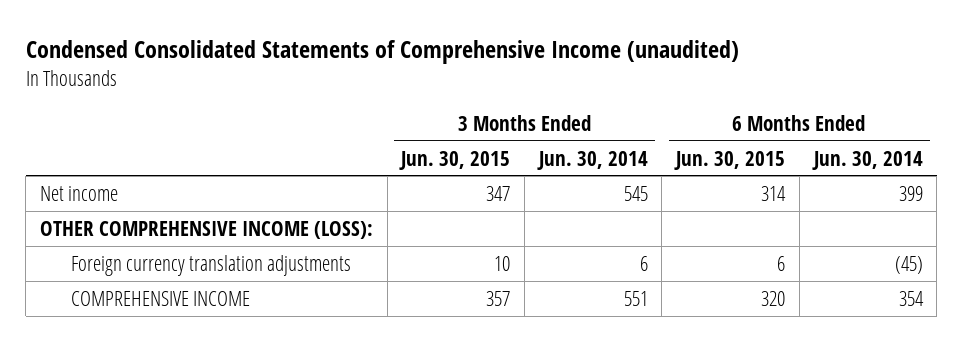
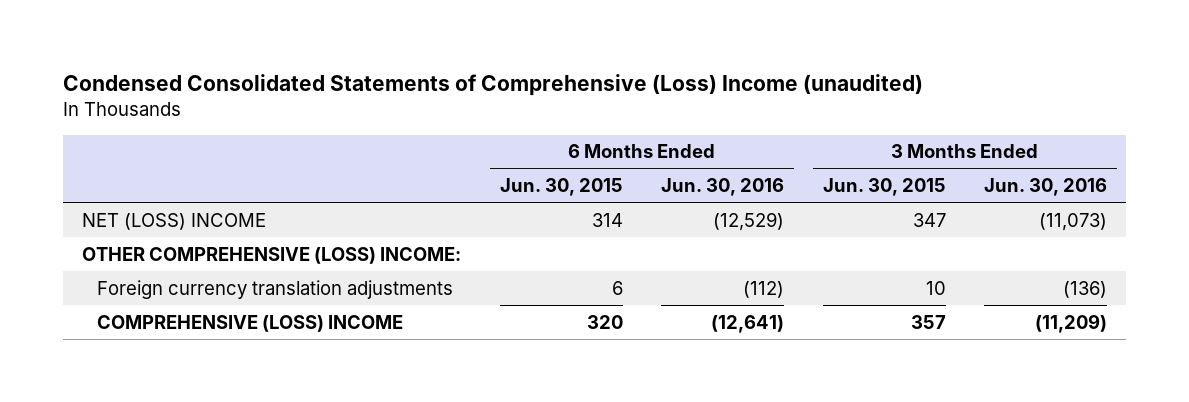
[25,39,739,64] Condensed Consolidated Statements of Comprehensive Income (unaudited) -> [62,74,923,97] Condensed Consolidated Statements of Comprehensive (Loss) Income (unaudited)
[536,150,648,170] Jun. 30, 2014 -> none
[811,150,923,170] Jun. 30, 2014 -> none
none -> [661,177,785,196] Jun. 30, 2016
none -> [983,177,1107,196] Jun. 30, 2016
[39,185,118,201] Net income -> [82,212,267,230] NET (LOSS) INCOME
[39,220,373,239] OTHER COMPREHENSIVE INCOME (LOSS): -> [82,246,462,264] OTHER COMPREHENSIVE (LOSS) INCOME:
[71,290,251,306] COMPREHENSIVE INCOME -> [97,314,404,332] COMPREHENSIVE (LOSS) INCOME

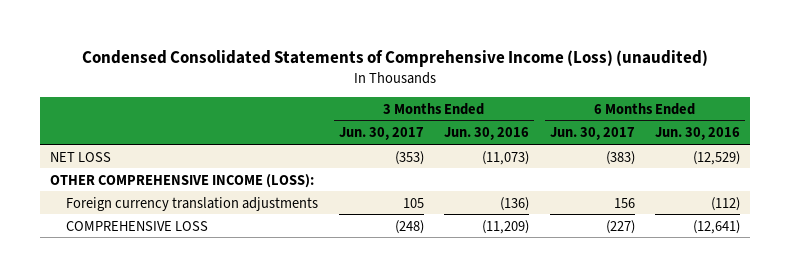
[62,74,923,97] Condensed Consolidated Statements of Comprehensive (Loss) Income (unaudited) -> [82,49,709,67] Condensed Consolidated Statements of Comprehensive Income (Loss) (unaudited)
[499,177,623,196] Jun. 30, 2015 -> none
[822,177,946,196] Jun. 30, 2015 -> none
none -> [338,127,424,141] Jun. 30, 2017
none -> [549,127,635,141] Jun. 30, 2017
[82,212,267,230] NET (LOSS) INCOME -> [50,151,112,162] NET LOSS
[82,246,462,264] OTHER COMPREHENSIVE (LOSS) INCOME: -> [50,173,315,188] OTHER COMPREHENSIVE INCOME (LOSS):
[97,314,404,332] COMPREHENSIVE (LOSS) INCOME -> [66,220,209,231] COMPREHENSIVE LOSS

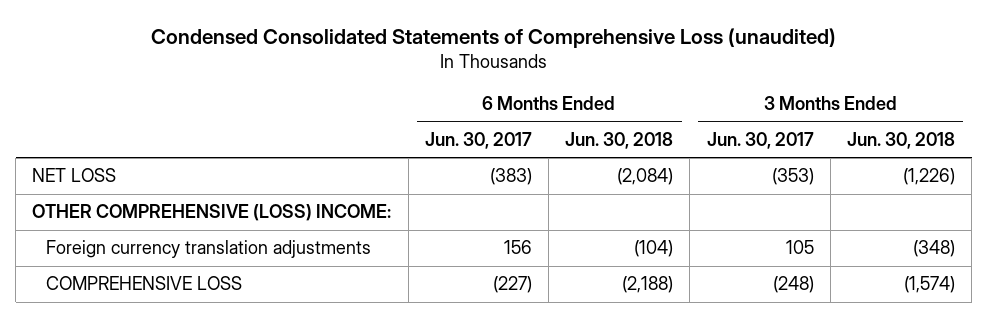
[82,49,709,67] Condensed Consolidated Statements of Comprehensive Income (Loss) (unaudited) -> [150,27,836,48] Condensed Consolidated Statements of Comprehensive Loss (unaudited)
[444,127,530,141] Jun. 30, 2016 -> none
[654,127,740,141] Jun. 30, 2016 -> none
none -> [565,132,674,150] Jun. 30, 2018
none -> [847,132,956,150] Jun. 30, 2018
[50,173,315,188] OTHER COMPREHENSIVE INCOME (LOSS): -> [32,204,392,222] OTHER COMPREHENSIVE (LOSS) INCOME:

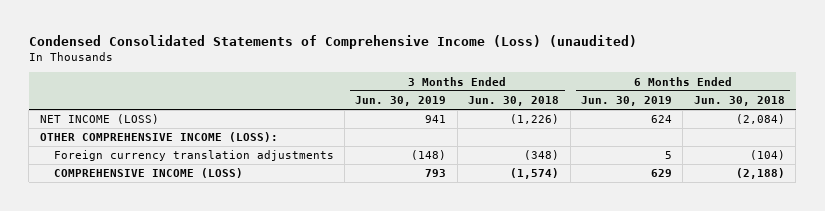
[150,27,836,48] Condensed Consolidated Statements of Comprehensive Loss (unaudited) -> [28,35,637,50] Condensed Consolidated Statements of Comprehensive Income (Loss) (unaudited)
[424,132,532,150] Jun. 30, 2017 -> none
[706,132,814,150] Jun. 30, 2017 -> none
none -> [355,96,447,107] Jun. 30, 2019
none -> [580,96,672,107] Jun. 30, 2019
[32,168,117,183] NET LOSS -> [39,114,159,125] NET INCOME (LOSS)
[32,204,392,222] OTHER COMPREHENSIVE (LOSS) INCOME: -> [39,132,278,143] OTHER COMPREHENSIVE INCOME (LOSS):
[45,276,242,291] COMPREHENSIVE LOSS -> [53,168,243,179] COMPREHENSIVE INCOME (LOSS)

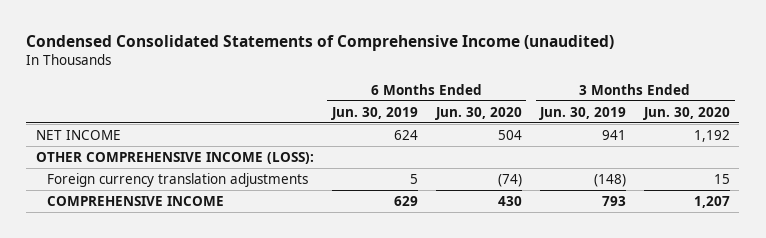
[28,35,637,50] Condensed Consolidated Statements of Comprehensive Income (Loss) (unaudited) -> [26,35,615,52] Condensed Consolidated Statements of Comprehensive Income (unaudited)
[468,96,560,107] Jun. 30, 2018 -> none
[693,96,785,107] Jun. 30, 2018 -> none
none -> [434,106,522,120] Jun. 30, 2020
none -> [643,106,731,120] Jun. 30, 2020
[39,114,159,125] NET INCOME (LOSS) -> [35,129,121,140] NET INCOME
[53,168,243,179] COMPREHENSIVE INCOME (LOSS) -> [46,195,224,206] COMPREHENSIVE INCOME

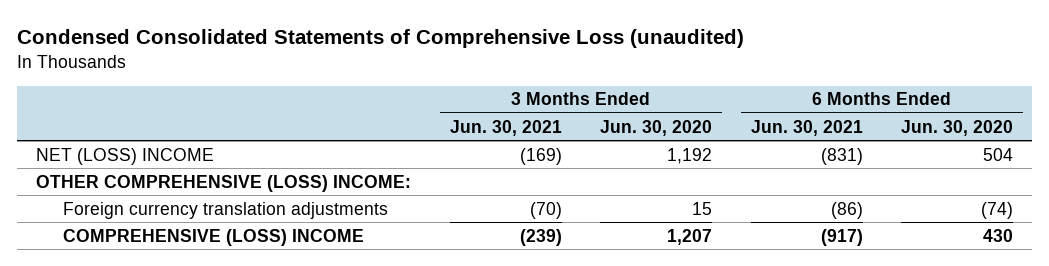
[26,35,615,52] Condensed Consolidated Statements of Comprehensive Income (unaudited) -> [16,29,744,49] Condensed Consolidated Statements of Comprehensive Loss (unaudited)
[330,106,418,120] Jun. 30, 2019 -> none
[539,106,627,120] Jun. 30, 2019 -> none
none -> [449,119,562,136] Jun. 30, 2021
none -> [750,119,863,136] Jun. 30, 2021
[35,129,121,140] NET INCOME -> [36,147,215,165] NET (LOSS) INCOME
[35,151,314,164] OTHER COMPREHENSIVE INCOME (LOSS): -> [36,174,412,192] OTHER COMPREHENSIVE (LOSS) INCOME:
[46,195,224,206] COMPREHENSIVE INCOME -> [63,228,365,246] COMPREHENSIVE (LOSS) INCOME

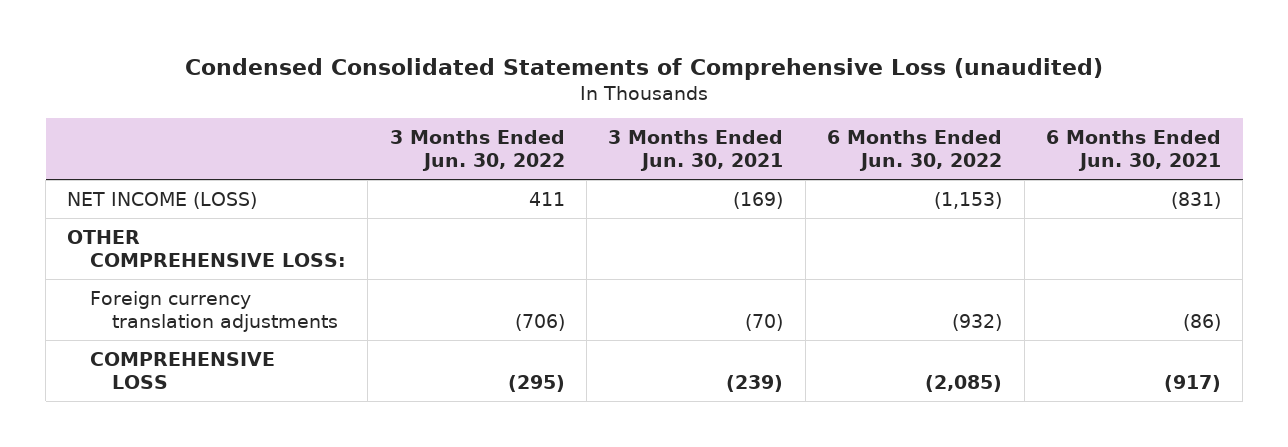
[600,119,713,136] Jun. 30, 2020 -> none
[901,119,1014,136] Jun. 30, 2020 -> none
none -> [389,130,565,172] 3 Months Ended Jun. 30, 2022
none -> [827,130,1003,172] 6 Months Ended Jun. 30, 2022
[36,147,215,165] NET (LOSS) INCOME -> [67,191,258,209] NET INCOME (LOSS)
[36,174,412,192] OTHER COMPREHENSIVE (LOSS) INCOME: -> [67,229,346,267] OTHER COMPREHENSIVE LOSS:
[63,228,365,246] COMPREHENSIVE (LOSS) INCOME -> [89,351,275,389] COMPREHENSIVE LOSS

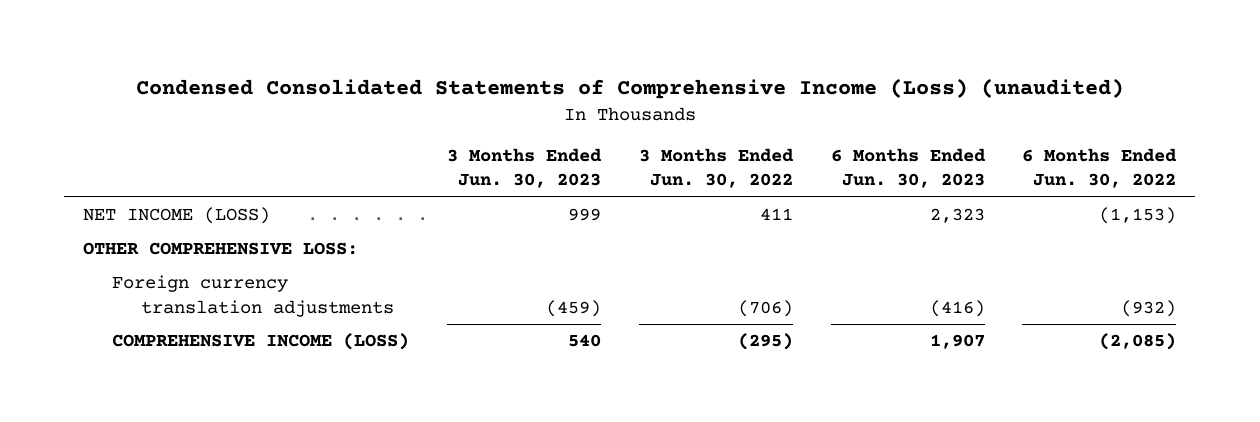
[185,57,1104,80] Condensed Consolidated Statements of Comprehensive Loss (unaudited) -> [135,77,1124,99] Condensed Consolidated Statements of Comprehensive Income (Loss) (unaudited)
[608,130,784,172] 3 Months Ended Jun. 30, 2021 -> none
[1045,130,1221,172] 6 Months Ended Jun. 30, 2021 -> none
none -> [446,148,602,189] 3 Months Ended Jun. 30, 2023
none -> [830,148,986,189] 6 Months Ended Jun. 30, 2023
[89,351,275,389] COMPREHENSIVE LOSS -> [111,333,409,351] COMPREHENSIVE INCOME (LOSS)

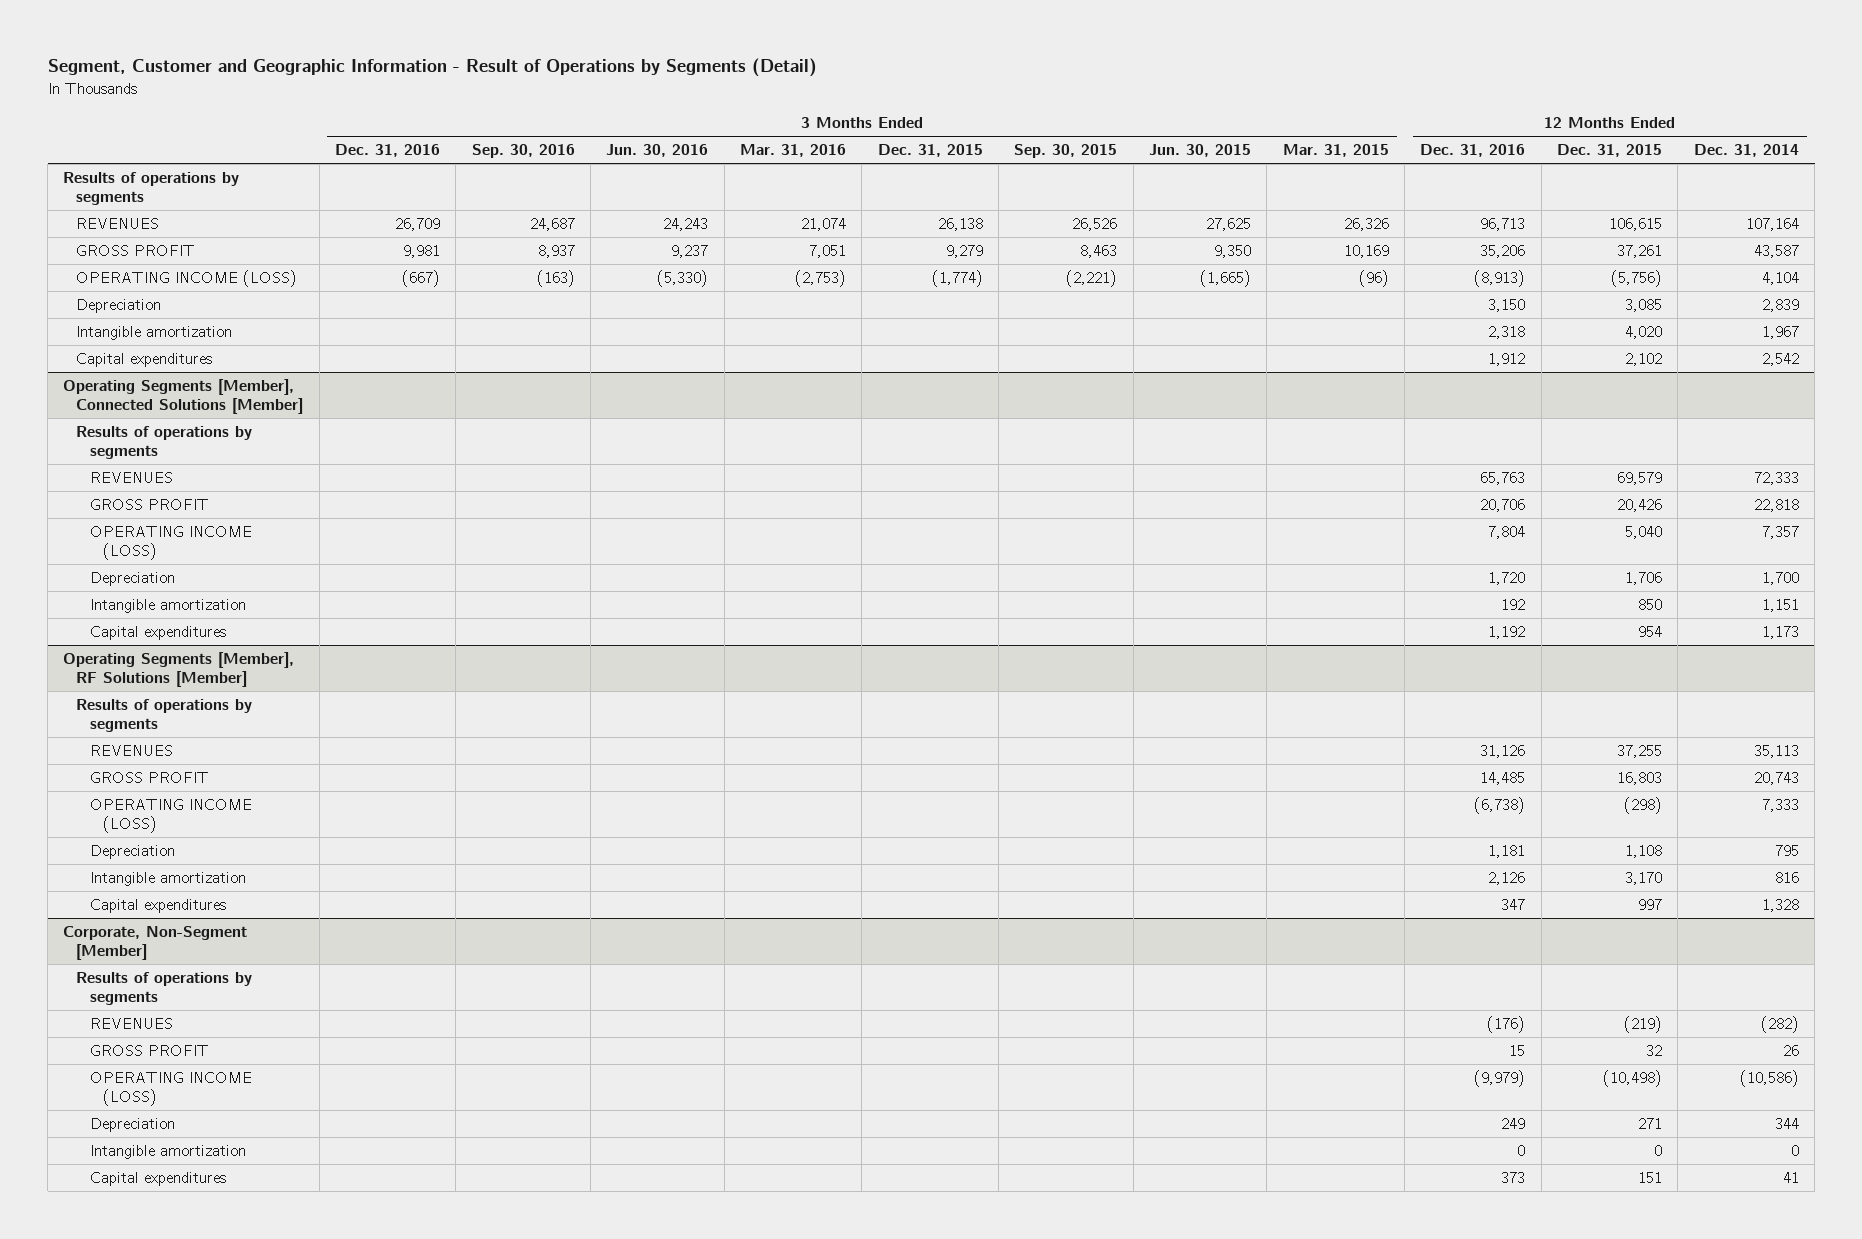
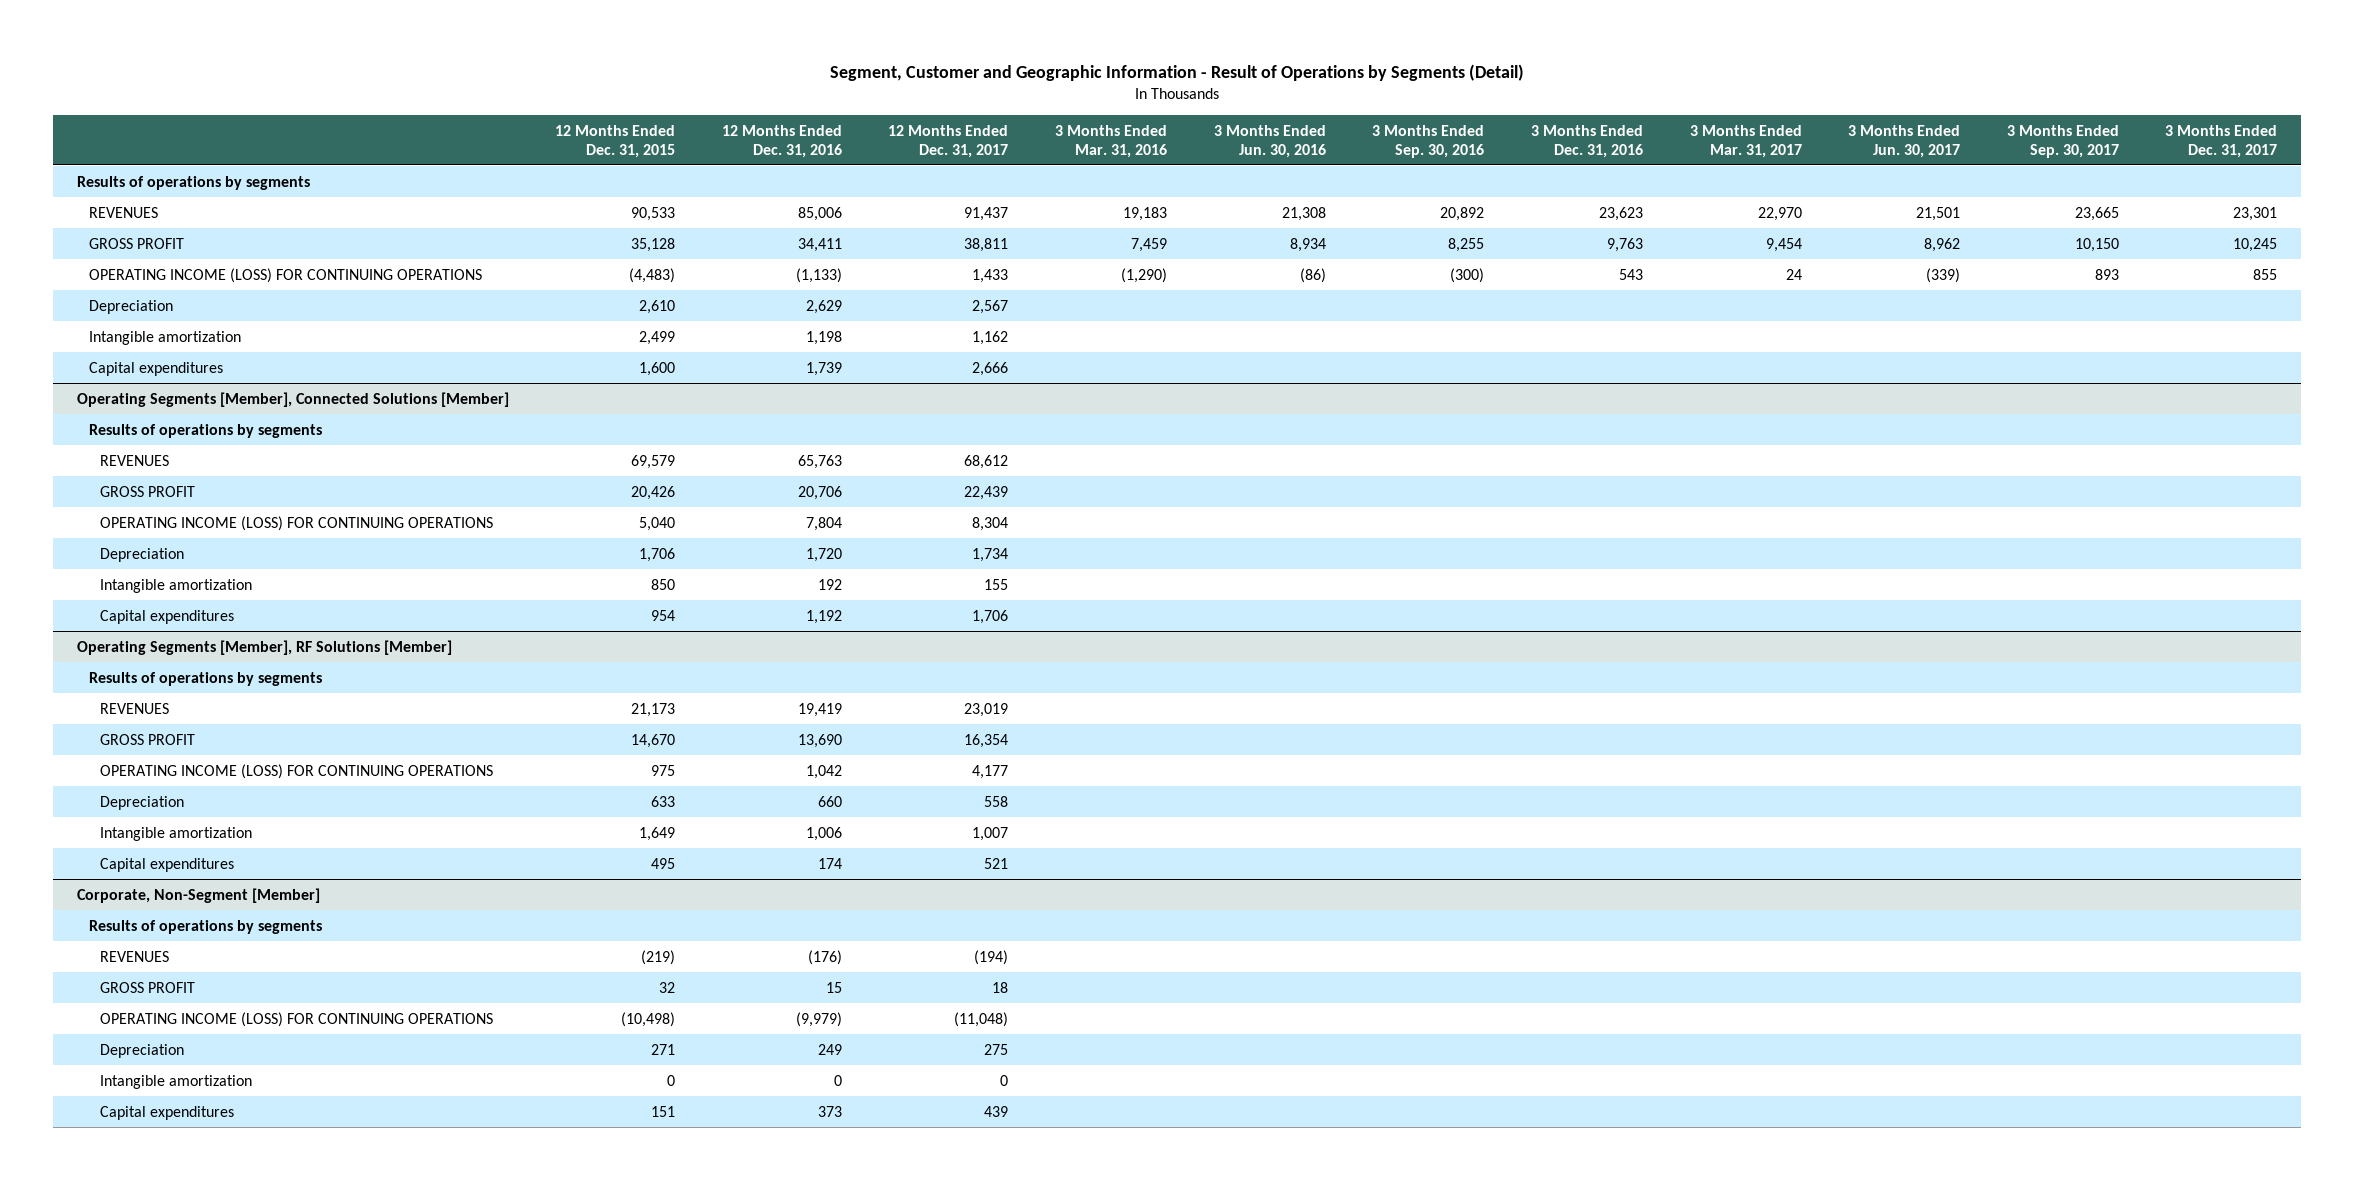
[877,144,983,158] Dec. 31, 2015 -> none
[1014,144,1118,159] Sep. 30, 2015 -> none
[1149,144,1252,158] Jun. 30, 2015 -> none
[1282,144,1389,158] Mar. 31, 2015 -> none
[1693,144,1799,158] Dec. 31, 2014 -> none
none -> [888,124,1009,158] 12 Months Ended Dec. 31, 2017
none -> [1689,124,1802,158] 3 Months Ended Mar. 31, 2017
none -> [1848,124,1961,158] 3 Months Ended Jun. 30, 2017
none -> [2006,124,2119,158] 3 Months Ended Sep. 30, 2017
none -> [2165,124,2278,158] 3 Months Ended Dec. 31, 2017
[395,217,441,231] 26,709 -> [1598,206,1643,221] 23,623
[529,217,575,231] 24,687 -> [1440,206,1485,221] 20,892
[663,217,709,231] 24,243 -> [1281,206,1326,221] 21,308
[801,217,847,231] 21,074 -> [1123,206,1168,221] 19,183
[1480,217,1526,231] 96,713 -> [797,206,842,221] 85,006
[1609,217,1663,231] 106,615 -> [631,206,676,221] 90,533
[403,244,441,258] 9,981 -> [1606,237,1643,252] 9,763
[537,244,575,258] 8,937 -> [1448,237,1485,252] 8,255
[671,244,709,258] 9,237 -> [1289,237,1326,252] 8,934
[809,244,847,258] 7,051 -> [1131,237,1168,252] 7,459
[1480,244,1526,258] 35,206 -> [797,237,842,252] 34,411
[1617,244,1663,258] 37,261 -> [631,237,676,252] 35,128
[76,269,298,287] OPERATING INCOME (LOSS) -> [88,267,482,283] OPERATING INCOME (LOSS) FOR CONTINUING OPERATIONS
[402,269,441,287] (667) -> [1618,268,1643,280] 543
[536,269,575,287] (163) -> [1450,267,1485,283] (300)
[657,269,709,287] (5,330) -> [1299,267,1326,283] (86)
[795,269,847,287] (2,753) -> [1121,267,1168,283] (1,290)
[1474,269,1526,287] (8,913) -> [795,267,842,283] (1,133)
[1611,269,1663,287] (5,756) -> [629,267,676,283] (4,483)
[1488,298,1526,312] 3,150 -> [805,299,842,314] 2,629
[1625,298,1663,312] 3,085 -> [639,299,676,314] 2,610
[1488,325,1526,339] 2,318 -> [805,330,842,345] 1,198
[1625,325,1663,339] 4,020 -> [639,330,676,345] 2,499
[1488,352,1526,366] 1,912 -> [805,361,842,376] 1,739
[1625,352,1663,366] 2,102 -> [639,361,676,376] 1,600
[89,525,252,560] OPERATING INCOME (LOSS) -> [100,515,494,531] OPERATING INCOME (LOSS) FOR CONTINUING OPERATIONS
[1480,744,1526,758] 31,126 -> [797,702,842,717] 19,419
[1617,744,1663,758] 37,255 -> [631,702,676,717] 21,173
[1480,771,1526,785] 14,485 -> [797,733,842,748] 13,690
[1617,771,1663,785] 16,803 -> [631,733,676,748] 14,670
[89,798,252,833] OPERATING INCOME (LOSS) -> [100,763,494,779] OPERATING INCOME (LOSS) FOR CONTINUING OPERATIONS
[1474,796,1526,814] (6,738) -> [805,764,842,779] 1,042
[1624,796,1663,814] (298) -> [651,764,676,776] 975
[1488,844,1526,858] 1,181 -> [817,795,842,807] 660
[1625,844,1663,858] 1,108 -> [651,795,676,807] 633
[1488,871,1526,885] 2,126 -> [805,826,842,841] 1,006
[1625,871,1663,885] 3,170 -> [639,826,676,841] 1,649
[1501,898,1526,910] 347 -> [817,857,842,869] 174
[1638,898,1663,910] 997 -> [651,857,676,869] 495
[89,1071,252,1106] OPERATING INCOME (LOSS) -> [100,1011,494,1027] OPERATING INCOME (LOSS) FOR CONTINUING OPERATIONS

